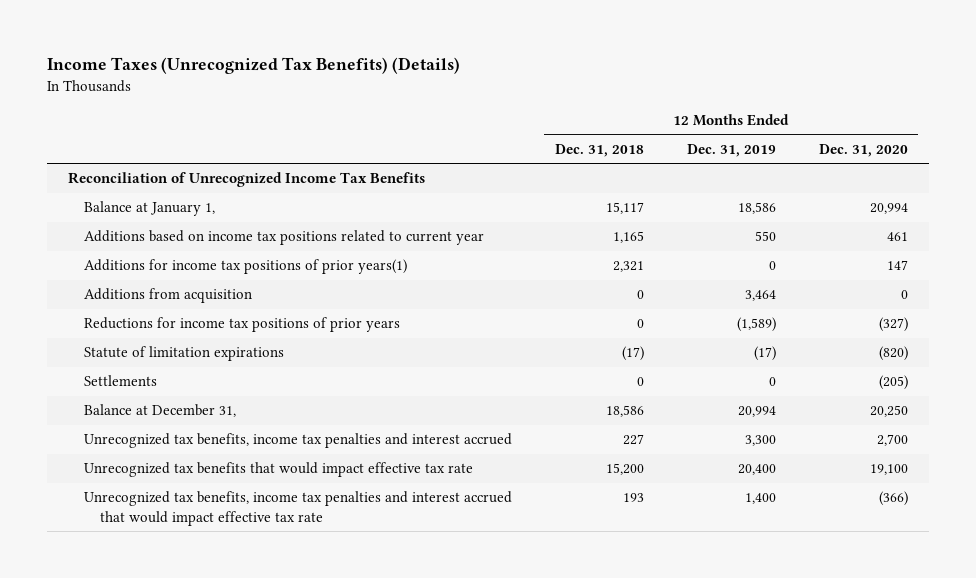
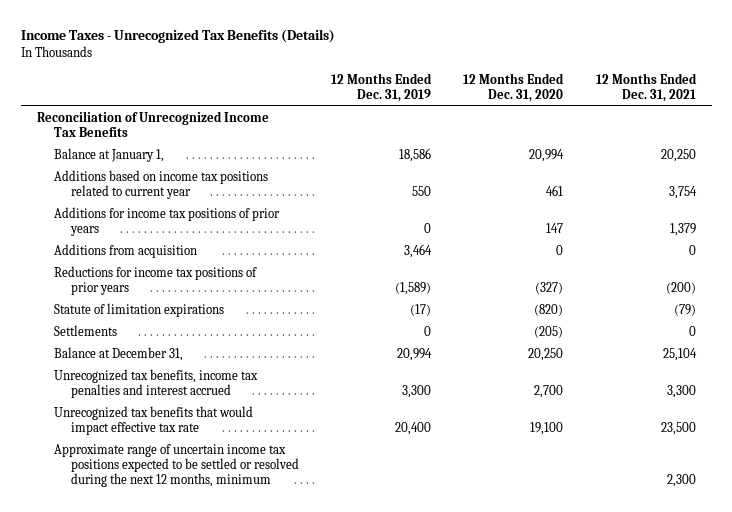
[46,57,460,75] Income Taxes (Unrecognized Tax Benefits) (Details) -> [20,29,335,44] Income Taxes - Unrecognized Tax Benefits (Details)
[554,143,644,157] Dec. 31, 2018 -> none
none -> [595,73,697,103] 12 Months Ended Dec. 31, 2021
[83,259,407,275] Additions for income tax positions of prior years(1) -> [53,207,280,237] Additions for income tax positions of prior years
[83,491,512,526] Unrecognized tax benefits, income tax penalties and interest accrued that would impact effective tax rate -> none
none -> [53,444,299,488] Approximate range of uncertain income tax positions expected to be settled or resolved during the next 12 months, minimum

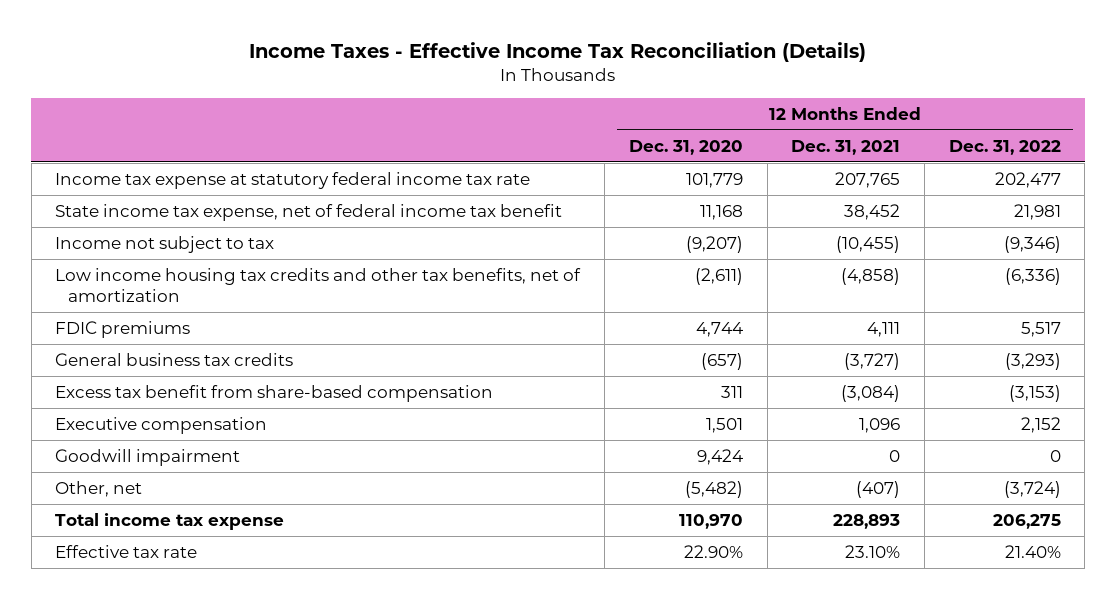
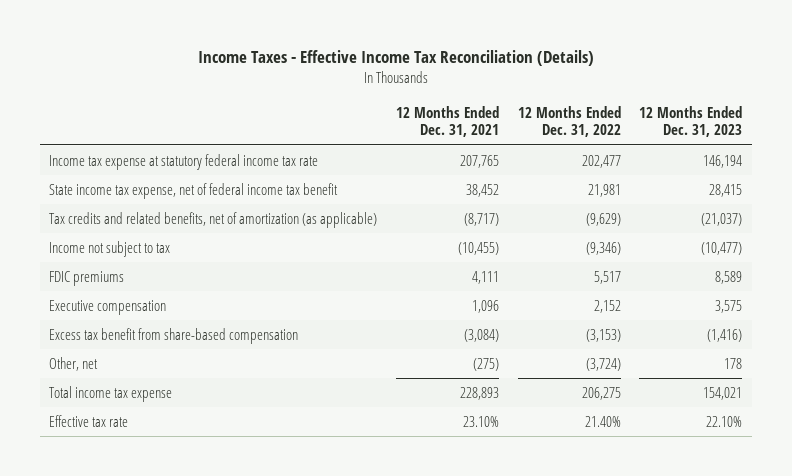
[628,139,743,155] Dec. 31, 2020 -> none
none -> [639,106,743,138] 12 Months Ended Dec. 31, 2023
none -> [49,211,378,228] Tax credits and related benefits, net of amortization (as applicable)
[55,267,582,302] Low income housing tax credits and other tax benefits, net of amortization -> none
[55,352,294,366] General business tax credits -> none
[55,448,241,466] Goodwill impairment -> none
[55,384,494,402] Excess tax benefit from share-based compensation -> [49,327,299,344] Excess tax benefit from share-based compensation
[856,480,901,498] (407) -> [473,357,500,371] (275)

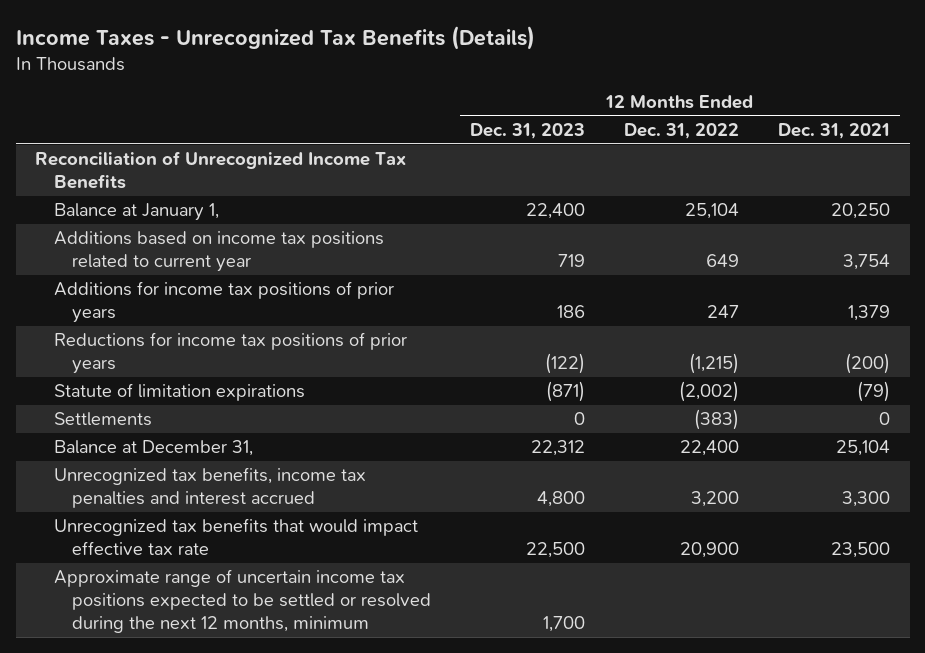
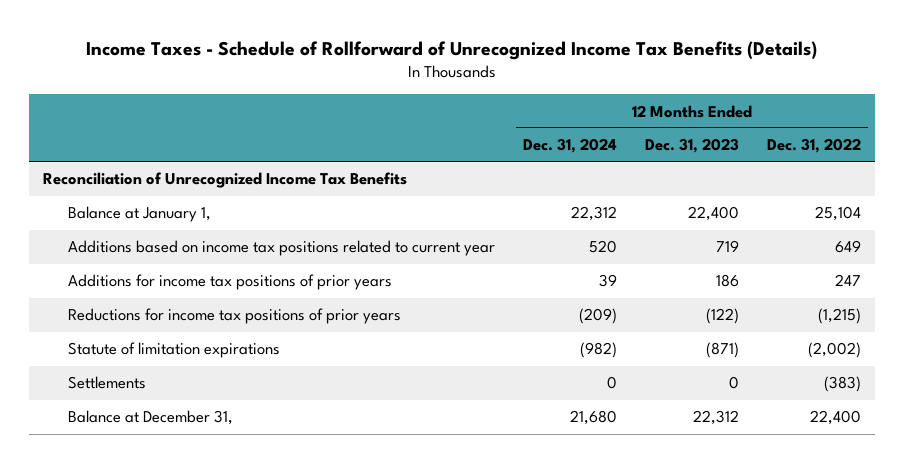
[15,25,535,50] Income Taxes - Unrecognized Tax Benefits (Details) -> [86,40,818,60] Income Taxes - Schedule of Rollforward of Unrecognized Income Tax Benefits (Details)
[778,123,891,140] Dec. 31, 2021 -> none
none -> [523,138,618,154] Dec. 31, 2024
[53,467,366,509] Unrecognized tax benefits, income tax penalties and interest accrued -> none
[53,518,418,556] Unrecognized tax benefits that would impact effective tax rate -> none
[53,569,431,634] Approximate range of uncertain income tax positions expected to be settled or resolved during the next 12 months, minimum -> none

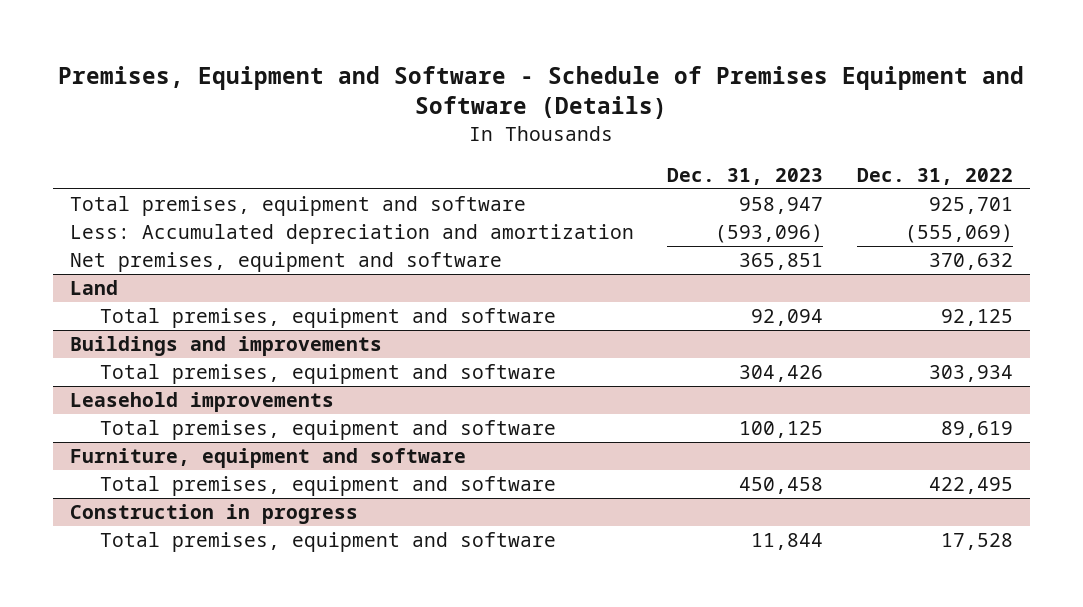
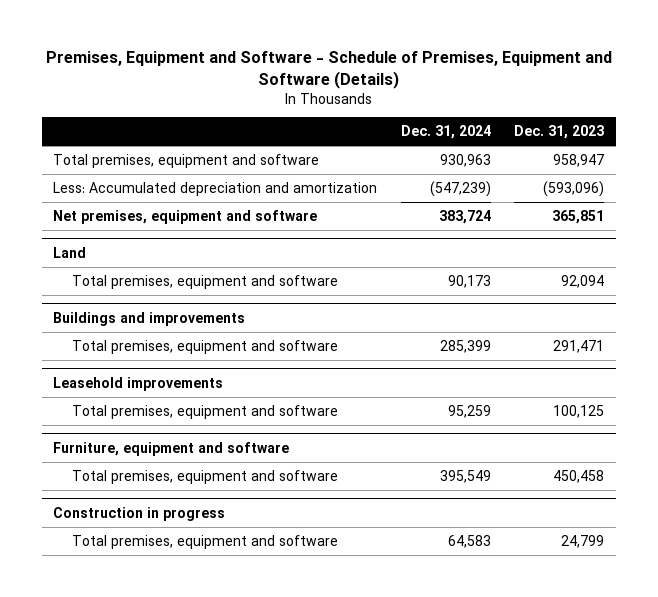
[58,65,1025,120] Premises, Equipment and Software - Schedule of Premises Equipment and Software (Details) -> [45,51,612,89] Premises, Equipment and Software - Schedule of Premises, Equipment and Software (Details)
[857,167,1014,185] Dec. 31, 2022 -> none
none -> [400,125,491,140] Dec. 31, 2024
[739,365,824,383] 304,426 -> [553,339,605,353] 291,471
[751,533,824,551] 11,844 -> [561,534,605,548] 24,799

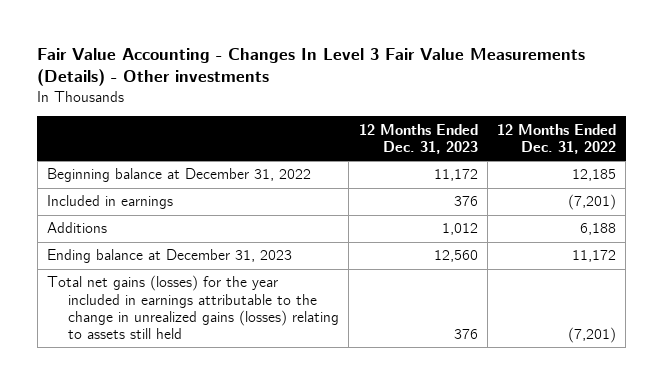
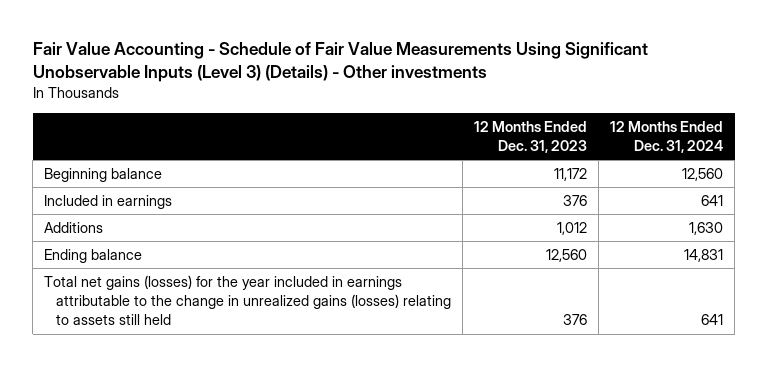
[37,47,586,87] Fair Value Accounting - Changes In Level 3 Fair Value Measurements (Details) - Other investments -> [32,42,648,83] Fair Value Accounting - Schedule of Fair Value Measurements Using Significant Unobservable Inputs (Level 3) (Details) - Other investments
[497,123,617,154] 12 Months Ended Dec. 31, 2022 -> none
none -> [609,120,723,154] 12 Months Ended Dec. 31, 2024
[46,168,311,183] Beginning balance at December 31, 2022 -> [44,168,163,183] Beginning balance
[46,249,292,264] Ending balance at December 31, 2023 -> [44,249,143,264] Ending balance

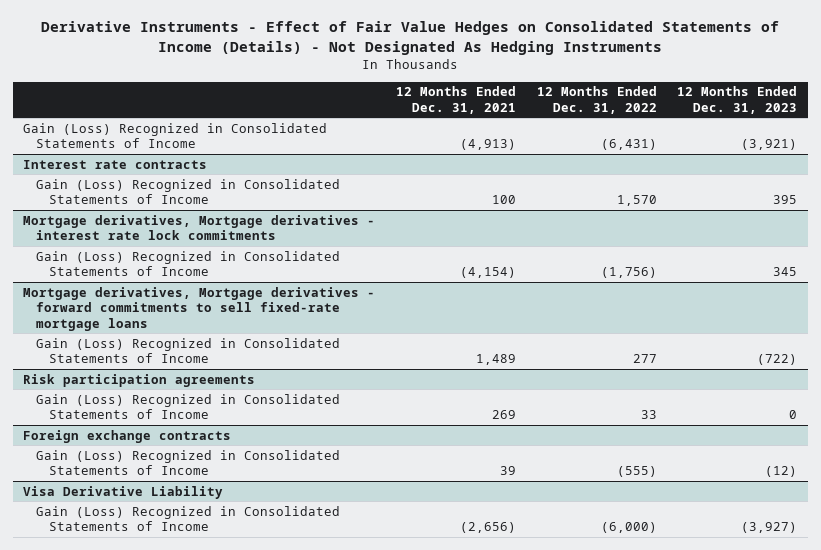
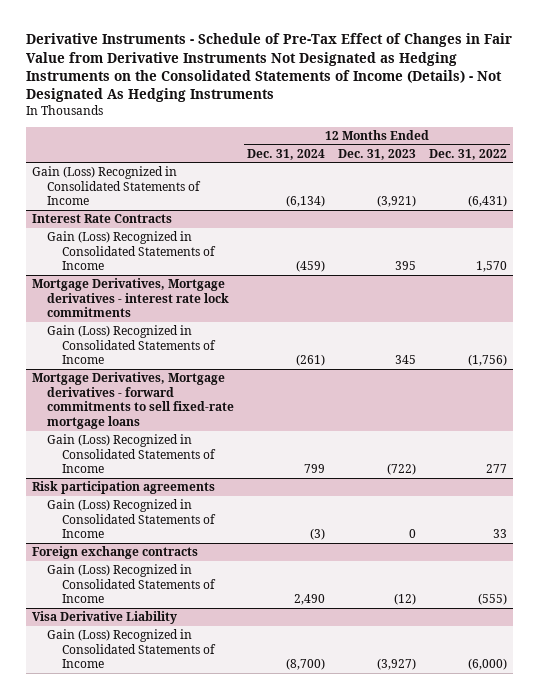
[41,21,780,56] Derivative Instruments - Effect of Fair Value Hedges on Consolidated Statements of Income (Details) - Not Designated As Hedging Instruments -> [25,33,512,103] Derivative Instruments - Schedule of Pre-Tax Effect of Changes in Fair Value from Derivative Instruments Not Designated as Hedging Instruments on the Consolidated Statements of Income (Details) - Not Designated As Hedging Instruments
[395,86,516,115] 12 Months Ended Dec. 31, 2021 -> none
none -> [247,148,326,160] Dec. 31, 2024
[23,159,208,169] Interest rate contracts -> [32,214,173,224] Interest Rate Contracts
[23,214,376,241] Mortgage derivatives, Mortgage derivatives - interest rate lock commitments -> [32,278,230,318] Mortgage Derivatives, Mortgage derivatives - interest rate lock commitments
[23,286,376,331] Mortgage derivatives, Mortgage derivatives - forward commitments to sell fixed-rate mortgage loans -> [32,372,235,430] Mortgage Derivatives, Mortgage derivatives - forward commitments to sell fixed-rate mortgage loans

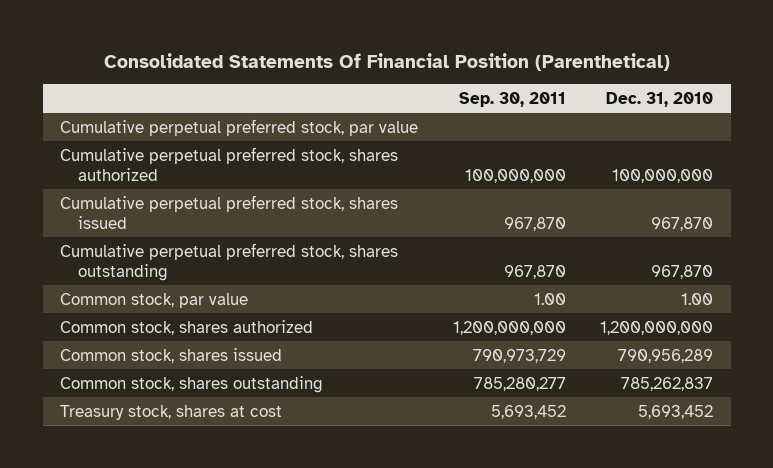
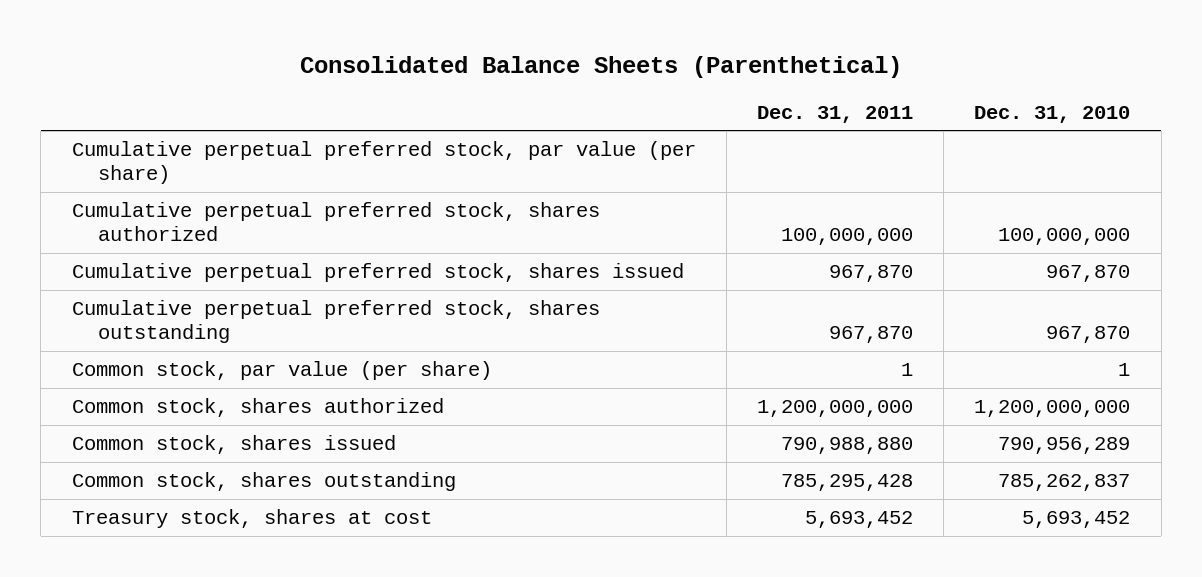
[103,53,670,72] Consolidated Statements Of Financial Position (Parenthetical) -> [300,56,903,79] Consolidated Balance Sheets (Parenthetical)
[458,92,566,108] Sep. 30, 2011 -> none
none -> [757,105,914,123] Dec. 31, 2011
[59,118,418,136] Cumulative perpetual preferred stock, par value -> [71,141,696,185] Cumulative perpetual preferred stock, par value (per share)
[59,292,248,308] Common stock, par value -> [71,361,492,381] Common stock, par value (per share)
[681,292,714,305] 1.00 -> [1118,363,1131,377] 1

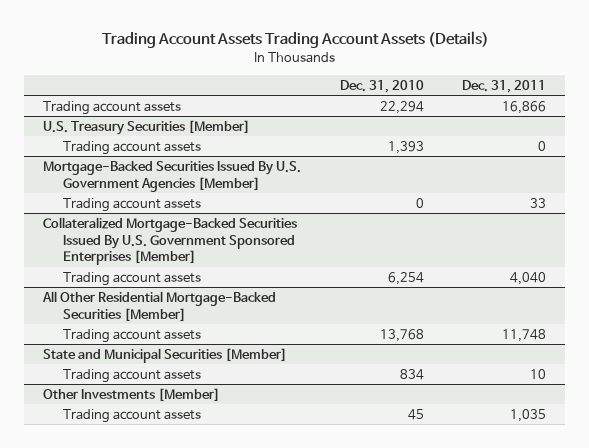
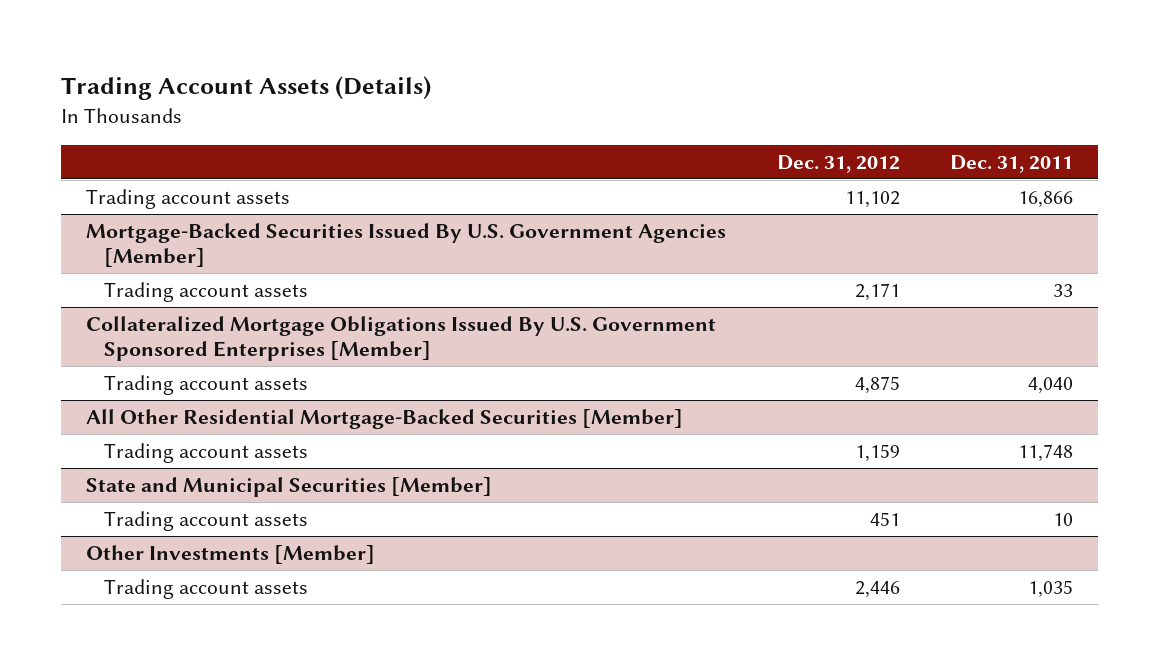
[101,31,489,49] Trading Account Assets Trading Account Assets (Details) -> [60,76,431,101] Trading Account Assets (Details)
[339,79,424,93] Dec. 31, 2010 -> none
none -> [776,154,900,173] Dec. 31, 2012
[43,119,251,135] U.S. Treasury Securities [Member] -> none
[62,140,201,155] Trading account assets -> none
[43,216,298,266] Collateralized Mortgage-Backed Securities Issued By U.S. Government Sponsored Enterprises [Member] -> [86,315,717,361] Collateralized Mortgage Obligations Issued By U.S. Government Sponsored Enterprises [Member]

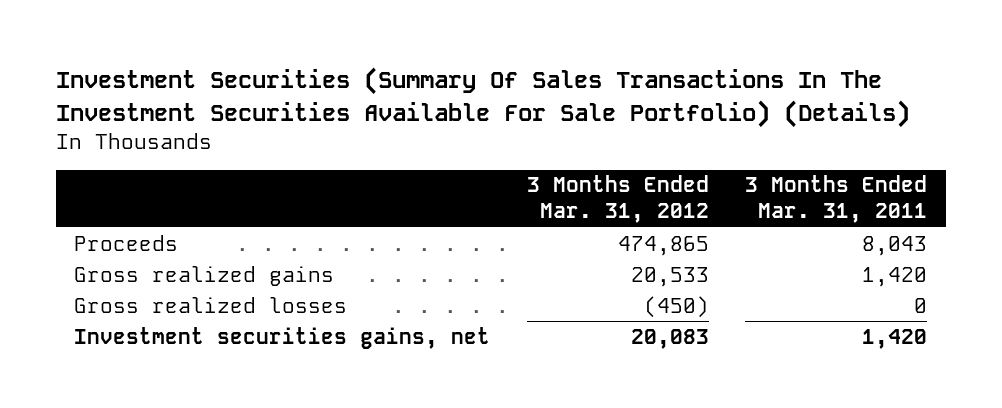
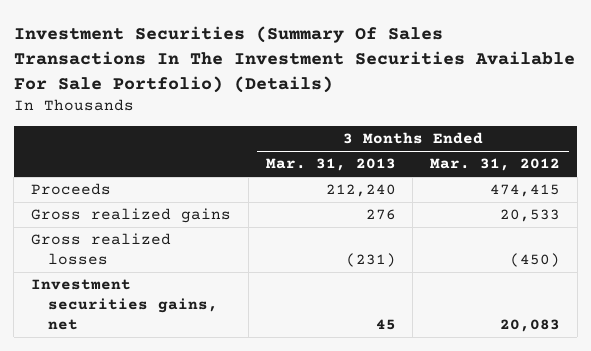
[745,175,928,224] 3 Months Ended Mar. 31, 2011 -> none
none -> [265,158,396,172] Mar. 31, 2013
[617,235,709,256] 474,865 -> [490,184,561,198] 474,415

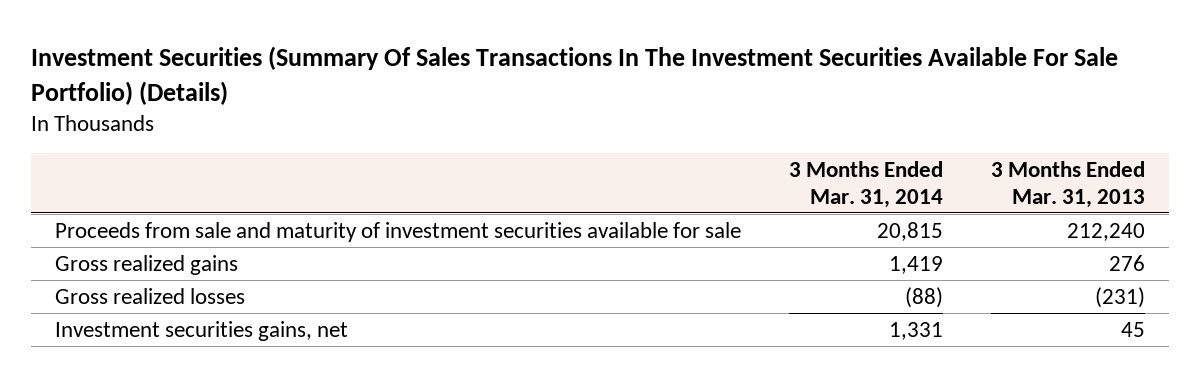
[430,158,561,172] Mar. 31, 2012 -> none
none -> [788,161,943,208] 3 Months Ended Mar. 31, 2014
[31,183,112,196] Proceeds -> [54,221,741,242] Proceeds from sale and maturity of investment securities available for sale

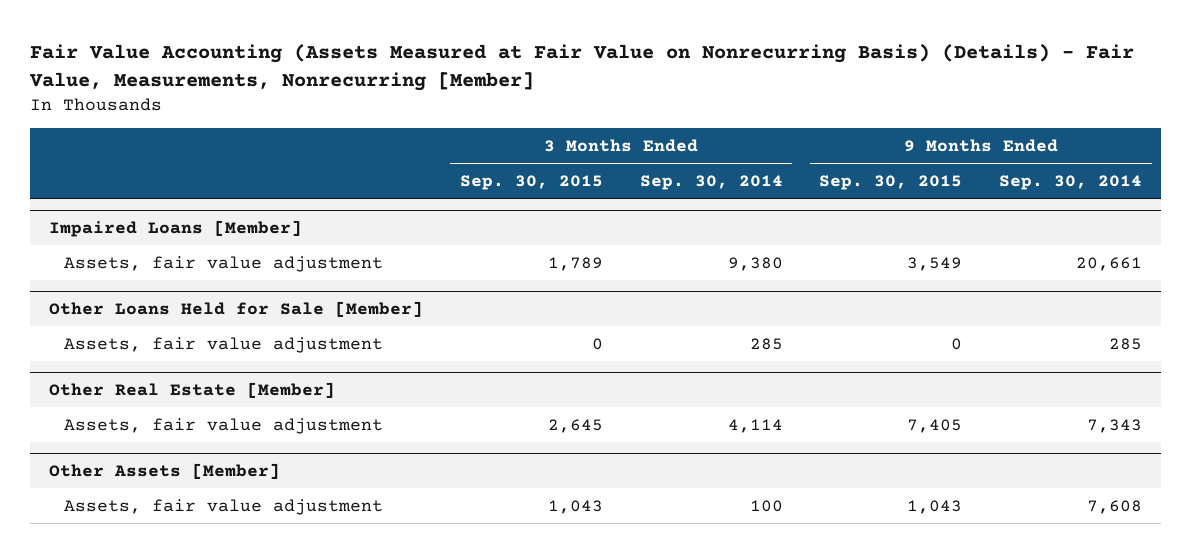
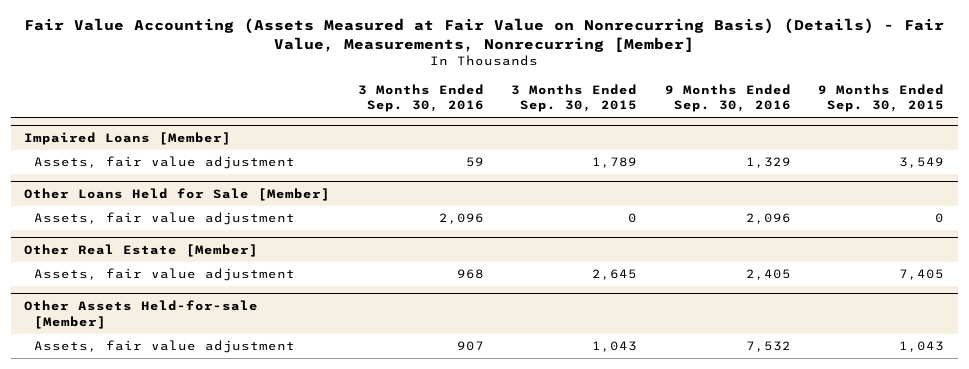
[639,174,783,190] Sep. 30, 2014 -> none
[999,174,1143,190] Sep. 30, 2014 -> none
none -> [357,83,484,113] 3 Months Ended Sep. 30, 2016
none -> [664,83,791,113] 9 Months Ended Sep. 30, 2016
[48,462,280,479] Other Assets [Member] -> [24,300,259,329] Other Assets Held-for-sale [Member]

